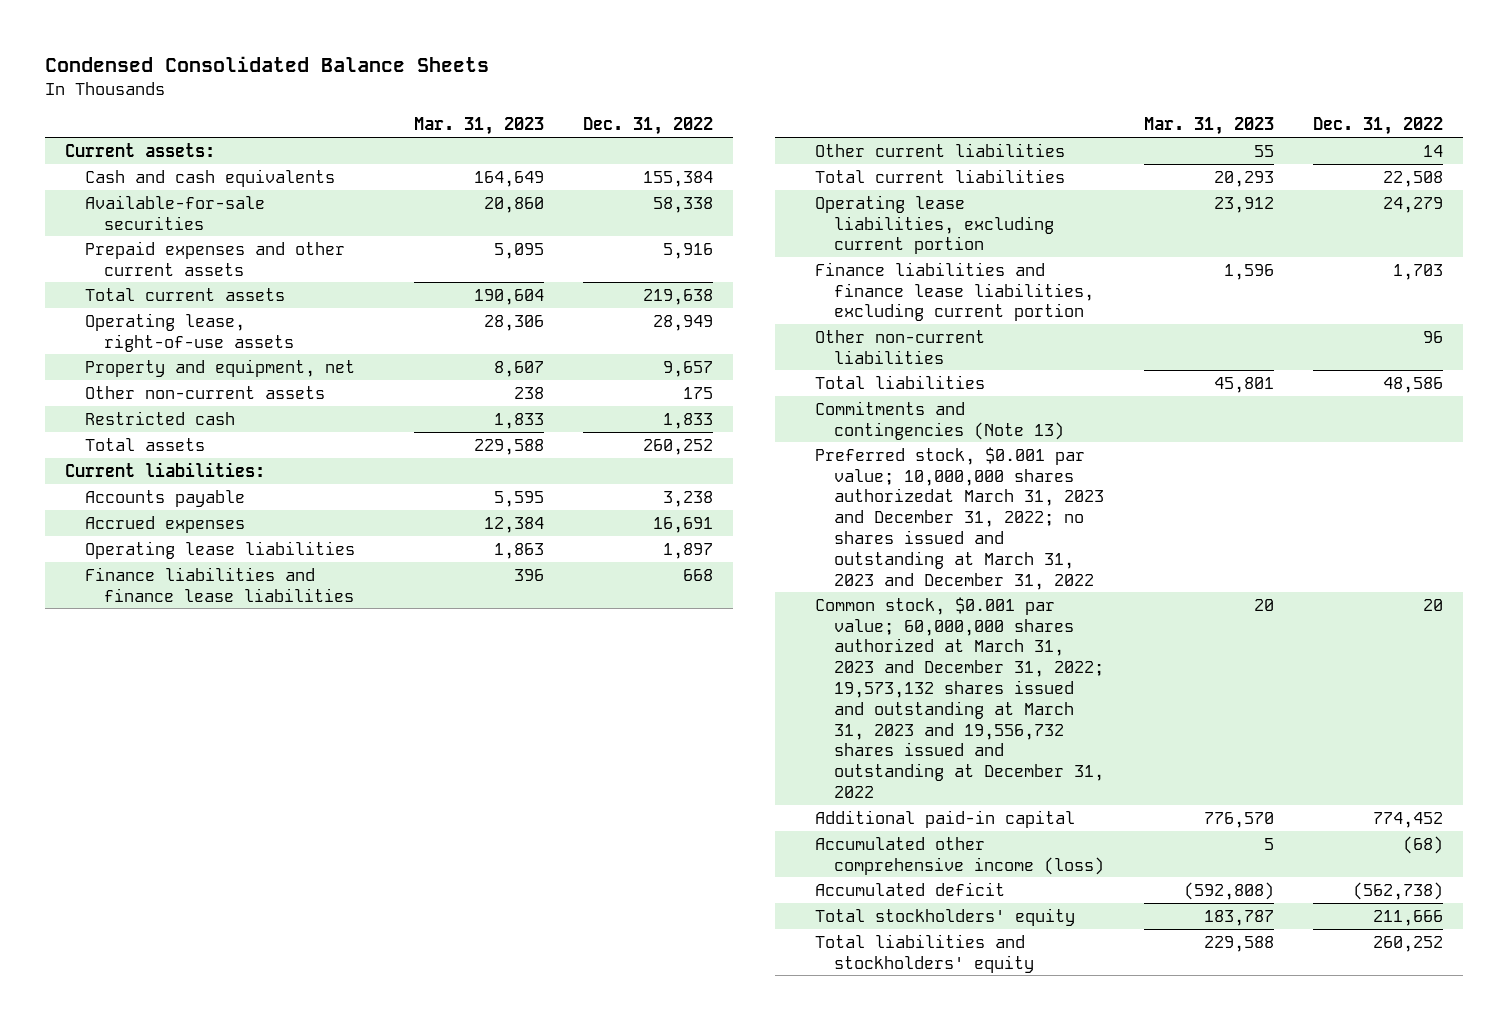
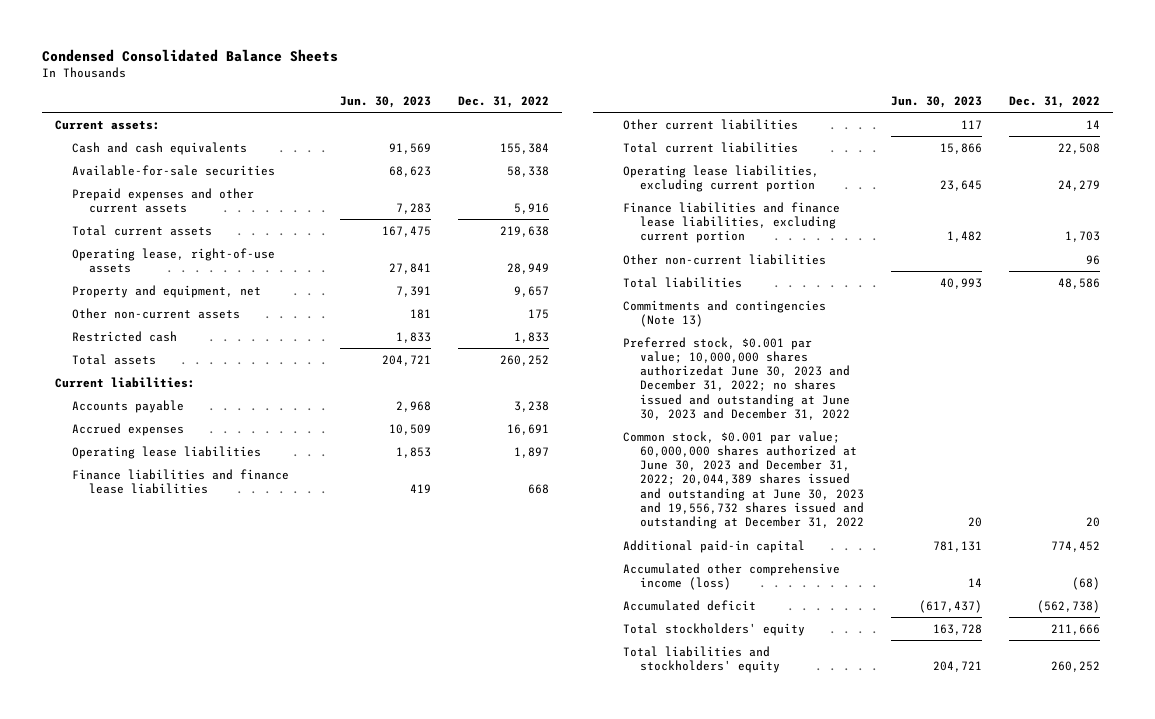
[413,117,544,136] Mar. 31, 2023 -> none
none -> [340,96,432,109] Jun. 30, 2023
[814,446,1105,590] Preferred stock, $0.001 par value; 10,000,000 shares authorizedat March 31, 2023 and December 31, 2022; no shares issued and outstanding at March 31, 2023 and December 31, 2022 -> [623,336,851,420] Preferred stock, $0.001 par value; 10,000,000 shares authorizedat June 30, 2023 and December 31, 2022; no shares issued and outstanding at June 30, 2023 and December 31, 2022
[814,596,1105,798] Common stock, $0.001 par value; 60,000,000 shares authorized at March 31, 2023 and December 31, 2022; 19,573,132 shares issued and outstanding at March 31, 2023 and 19,556,732 shares issued and outstanding at December 31, 2022 -> [623,430,865,530] Common stock, $0.001 par value; 60,000,000 shares authorized at June 30, 2023 and December 31, 2022; 20,044,389 shares issued and outstanding at June 30, 2023 and 19,556,732 shares issued and outstanding at December 31, 2022

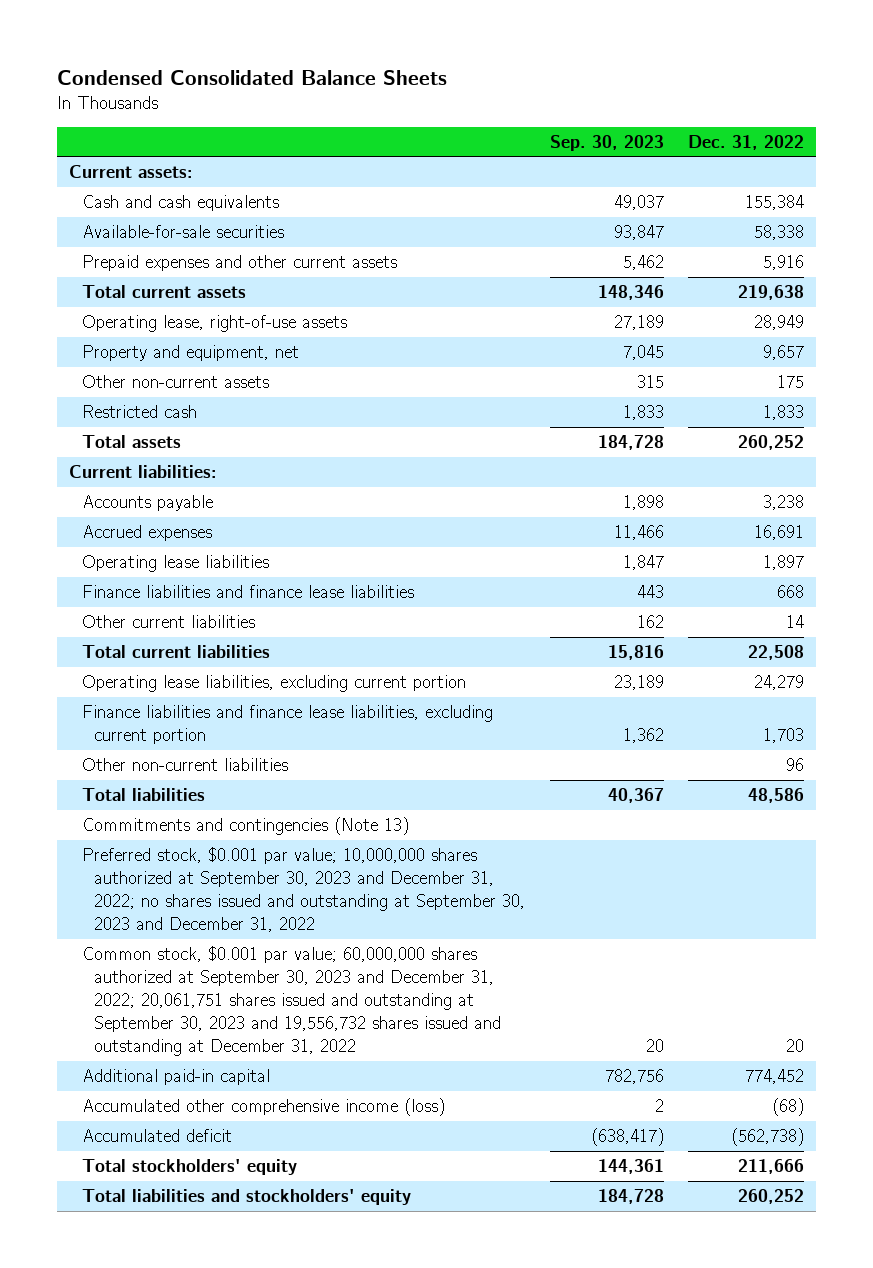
[340,96,432,109] Jun. 30, 2023 -> none
none -> [549,134,664,151] Sep. 30, 2023
[623,336,851,420] Preferred stock, $0.001 par value; 10,000,000 shares authorizedat June 30, 2023 and December 31, 2022; no shares issued and outstanding at June 30, 2023 and December 31, 2022 -> [81,847,526,933] Preferred stock, $0.001 par value; 10,000,000 shares authorized at September 30, 2023 and December 31, 2022; no shares issued and outstanding at September 30, 2023 and December 31, 2022
[623,430,865,530] Common stock, $0.001 par value; 60,000,000 shares authorized at June 30, 2023 and December 31, 2022; 20,044,389 shares issued and outstanding at June 30, 2023 and 19,556,732 shares issued and outstanding at December 31, 2022 -> [81,946,502,1057] Common stock, $0.001 par value; 60,000,000 shares authorized at September 30, 2023 and December 31, 2022; 20,061,751 shares issued and outstanding at September 30, 2023 and 19,556,732 shares issued and outstanding at December 31, 2022

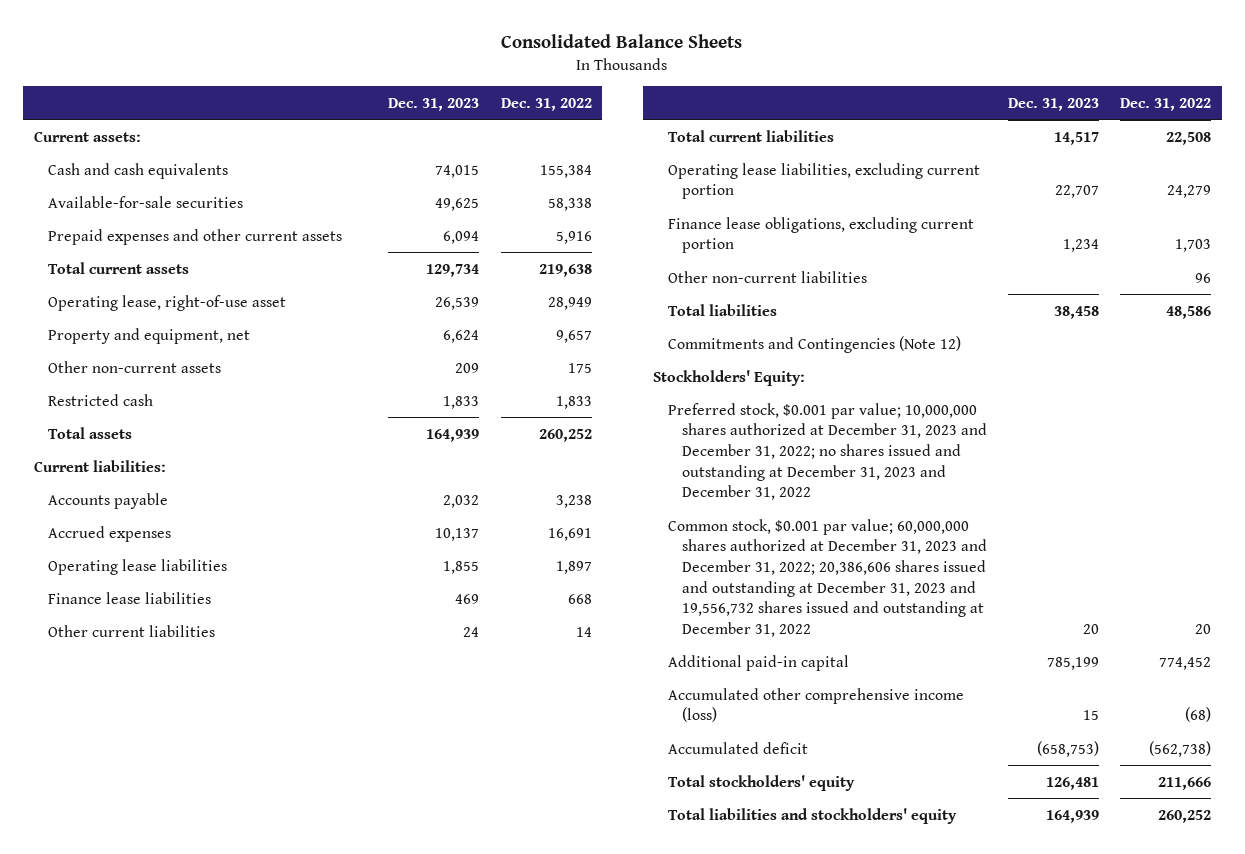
[56,69,447,85] Condensed Consolidated Balance Sheets -> [501,34,743,49] Consolidated Balance Sheets
[549,134,664,151] Sep. 30, 2023 -> none
none -> [388,97,480,111] Dec. 31, 2023
[81,315,347,333] Operating lease, right-of-use assets -> [48,294,287,311] Operating lease, right-of-use asset
[81,585,414,599] Finance liabilities and finance lease liabilities -> [48,591,212,604] Finance lease liabilities
[81,705,493,745] Finance liabilities and finance lease liabilities, excluding current portion -> [667,216,974,254] Finance lease obligations, excluding current portion
[81,817,409,836] Commitments and contingencies (Note 13) -> [667,335,961,353] Commitments and Contingencies (Note 12)
none -> [653,369,806,386] Stockholders' Equity:
[81,847,526,933] Preferred stock, $0.001 par value; 10,000,000 shares authorized at September 30, 2023 and December 31, 2022; no shares issued and outstanding at September 30, 2023 and December 31, 2022 -> [667,402,987,501] Preferred stock, $0.001 par value; 10,000,000 shares authorized at December 31, 2023 and December 31, 2022; no shares issued and outstanding at December 31, 2023 and December 31, 2022
[81,946,502,1057] Common stock, $0.001 par value; 60,000,000 shares authorized at September 30, 2023 and December 31, 2022; 20,061,751 shares issued and outstanding at September 30, 2023 and 19,556,732 shares issued and outstanding at December 31, 2022 -> [667,518,987,638] Common stock, $0.001 par value; 60,000,000 shares authorized at December 31, 2023 and December 31, 2022; 20,386,606 shares issued and outstanding at December 31, 2023 and 19,556,732 shares issued and outstanding at December 31, 2022

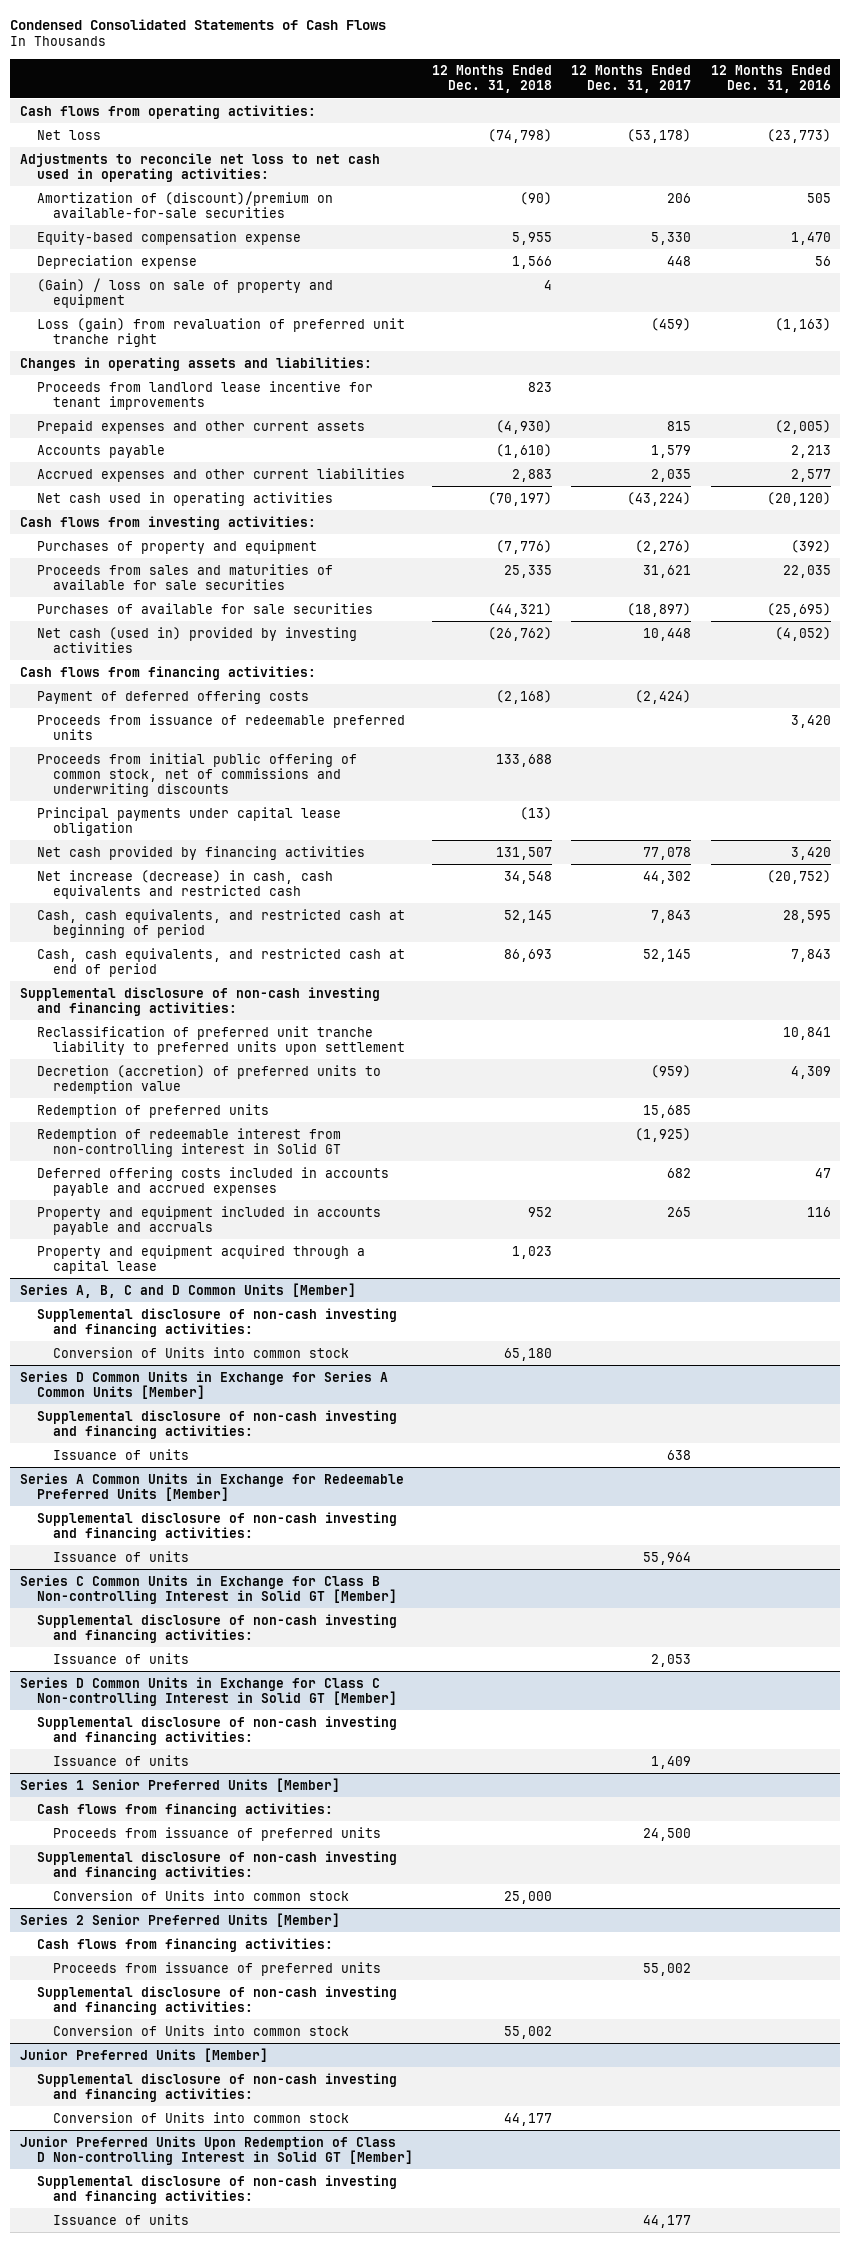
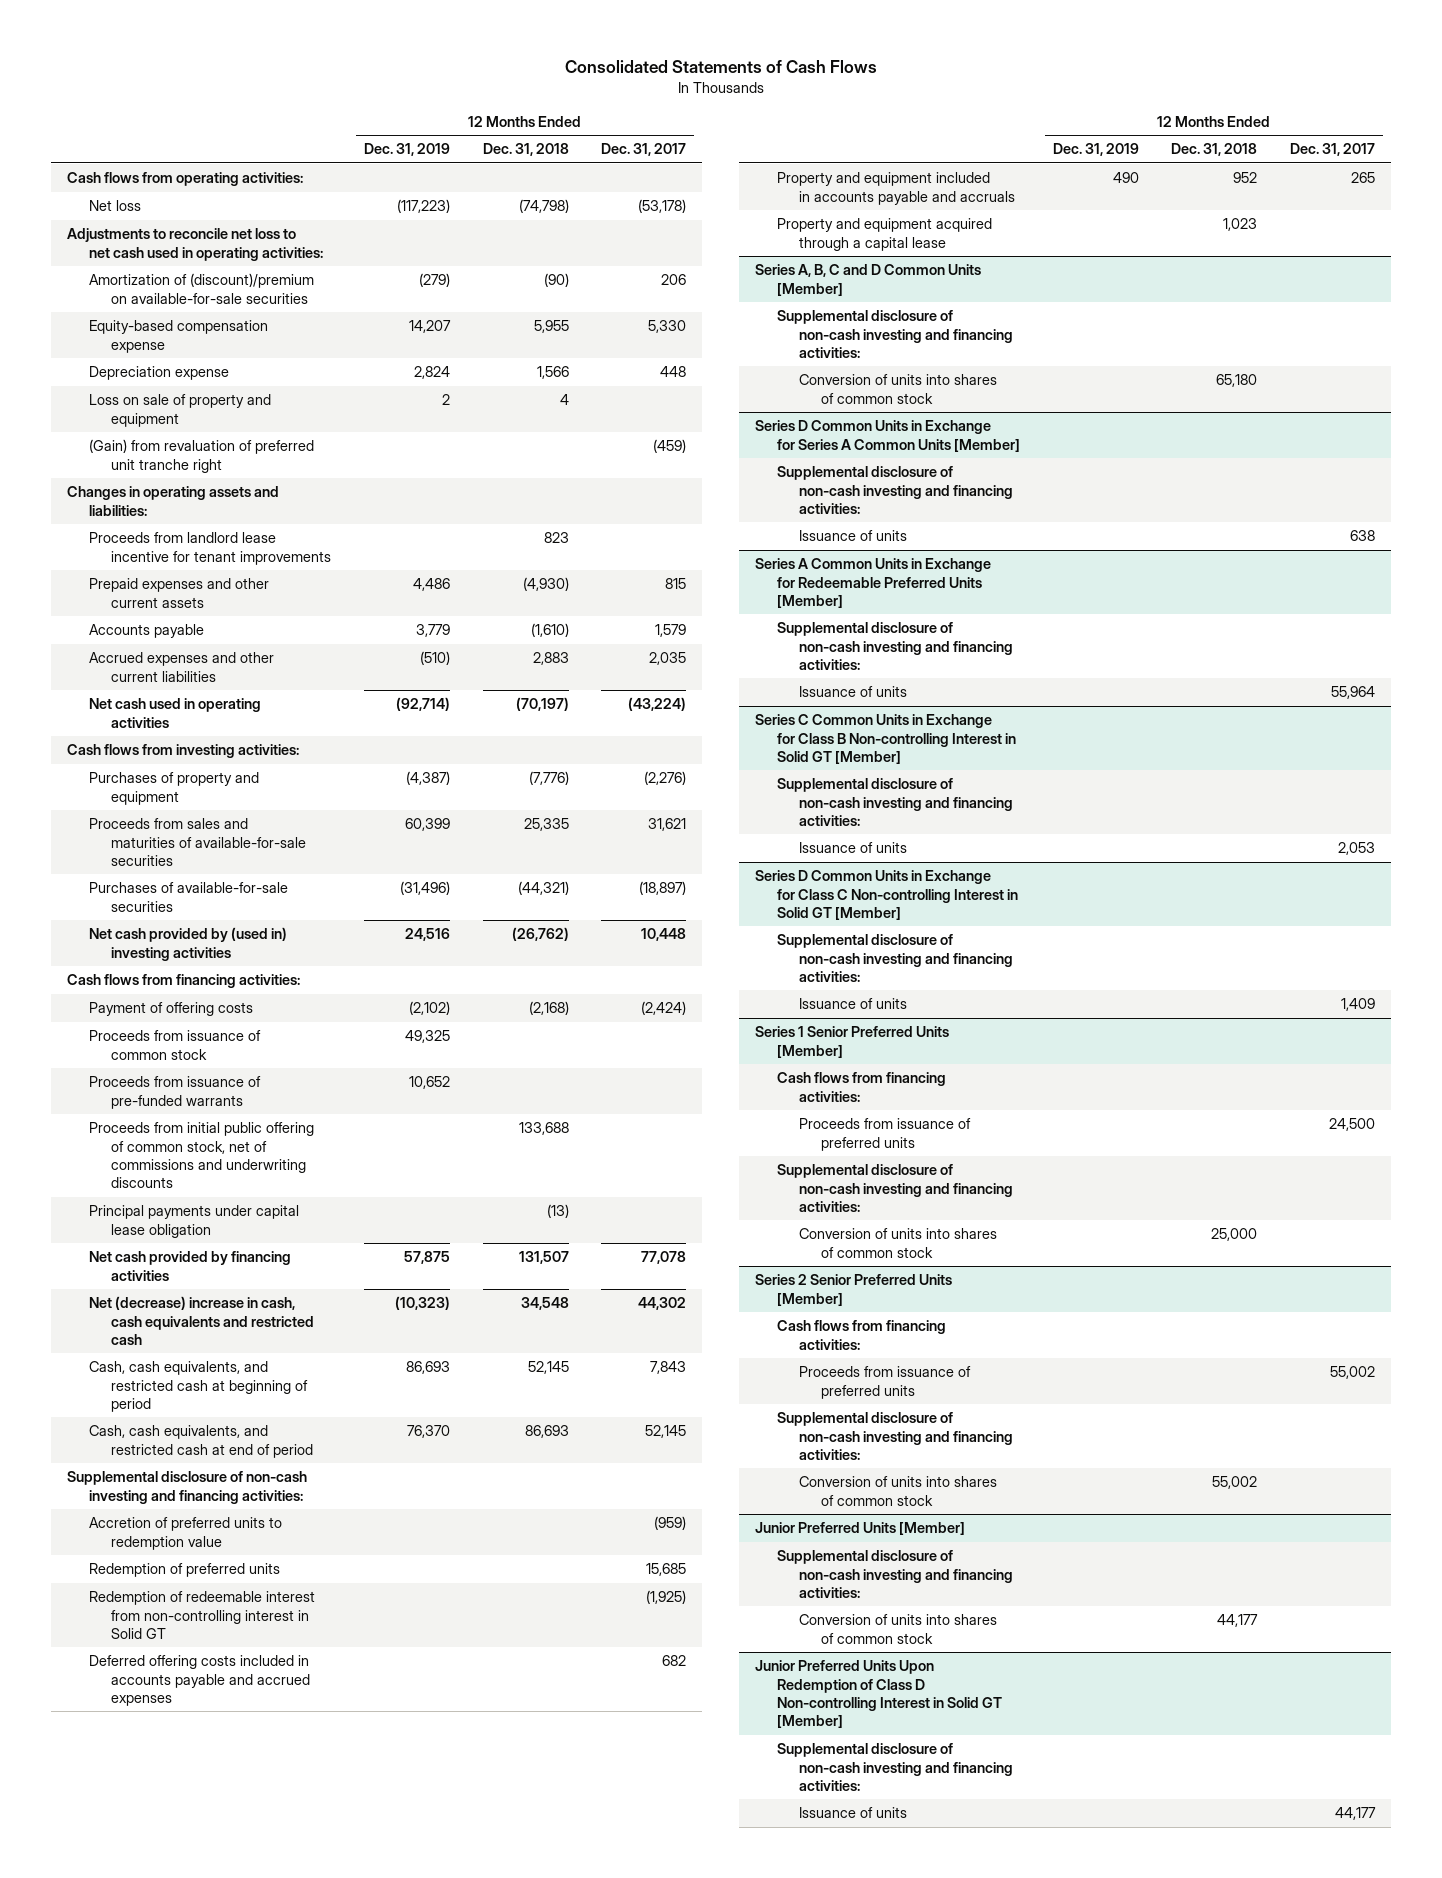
[10,18,387,30] Condensed Consolidated Statements of Cash Flows -> [564,60,877,74] Consolidated Statements of Cash Flows
[710,65,831,94] 12 Months Ended Dec. 31, 2016 -> none
none -> [364,143,451,157] Dec. 31, 2019
[36,277,333,308] (Gain) / loss on sale of property and equipment -> [88,394,271,427] Loss on sale of property and equipment
[36,317,405,347] Loss (gain) from revaluation of preferred unit tranche right -> [88,439,314,473] (Gain) from revaluation of preferred unit tranche right
[36,563,333,590] Proceeds from sales and maturities of available for sale securities -> [88,818,306,866] Proceeds from sales and maturities of available-for-sale securities
[36,602,373,614] Purchases of available for sale securities -> [88,882,288,912] Purchases of available-for-sale securities
[36,626,357,653] Net cash (used in) provided by investing activities -> [88,927,287,961] Net cash provided by (used in) investing activities
[36,713,405,740] Proceeds from issuance of redeemable preferred units -> none
[36,689,309,704] Payment of deferred offering costs -> [88,1002,253,1017] Payment of offering costs
none -> [88,1030,261,1060] Proceeds from issuance of common stock
none -> [88,1076,261,1109] Proceeds from issuance of pre-funded warrants
[36,869,333,899] Net increase (decrease) in cash, cash equivalents and restricted cash -> [88,1296,314,1345] Net (decrease) increase in cash, cash equivalents and restricted cash
[36,1025,405,1055] Reclassification of preferred unit tranche liability to preferred units upon settlement -> none
[36,1064,381,1094] Decretion (accretion) of preferred units to redemption value -> [88,1517,282,1550] Accretion of preferred units to redemption value
[52,1346,349,1358] Conversion of Units into common stock -> [799,374,998,404] Conversion of units into shares of common stock
[52,1889,349,1901] Conversion of Units into common stock -> [799,1228,998,1258] Conversion of units into shares of common stock
[52,2024,349,2036] Conversion of Units into common stock -> [799,1476,998,1506] Conversion of units into shares of common stock
[52,2111,349,2123] Conversion of Units into common stock -> [799,1614,998,1644] Conversion of units into shares of common stock

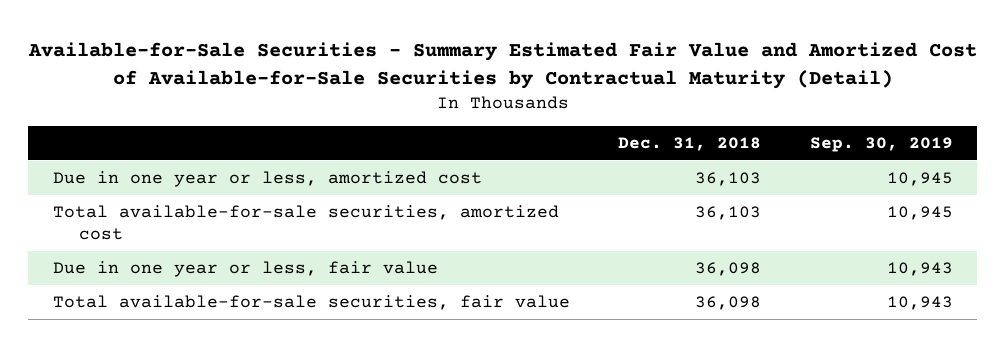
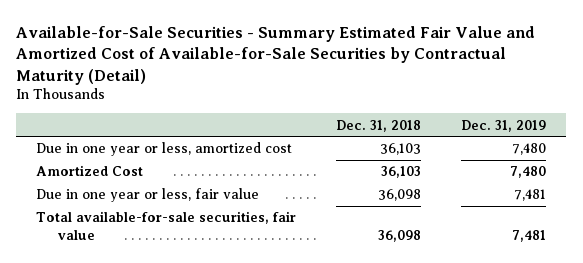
[809,136,953,152] Sep. 30, 2019 -> none
none -> [461,119,547,132] Dec. 31, 2019
[52,205,559,240] Total available-for-sale securities, amortized cost -> [36,165,144,177] Amortized Cost

